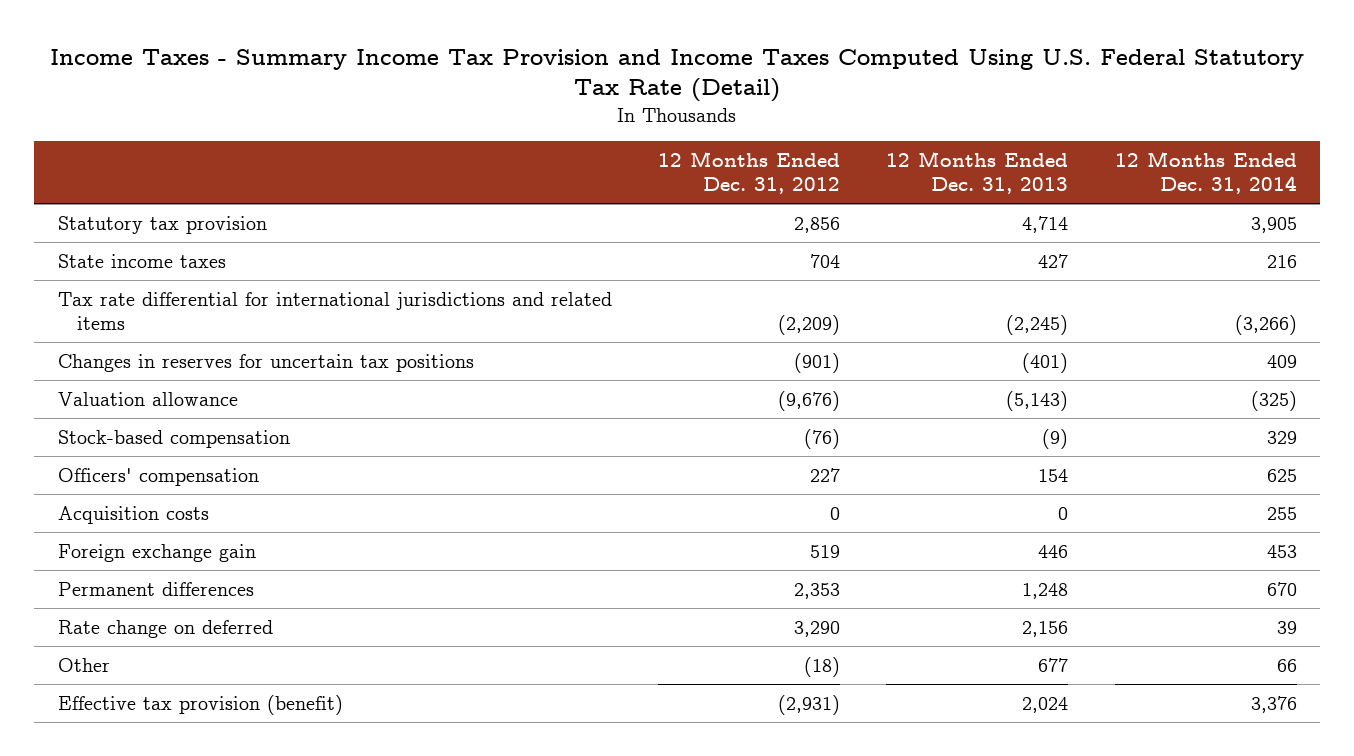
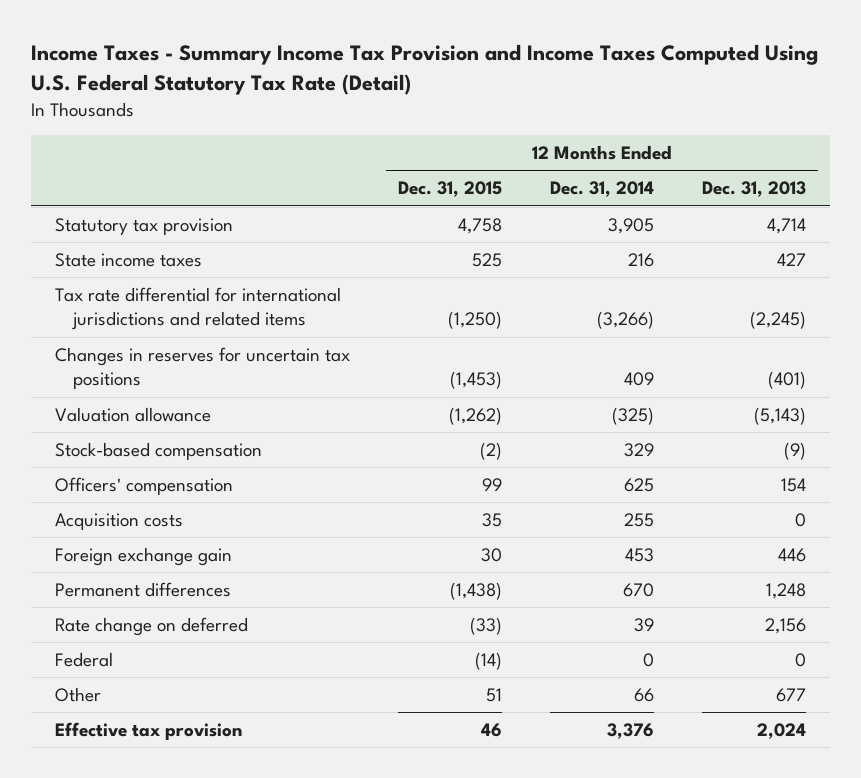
[657,151,840,194] 12 Months Ended Dec. 31, 2012 -> none
none -> [397,181,502,198] Dec. 31, 2015
none -> [54,651,113,667] Federal
[57,694,343,715] Effective tax provision (benefit) -> [54,721,242,740] Effective tax provision

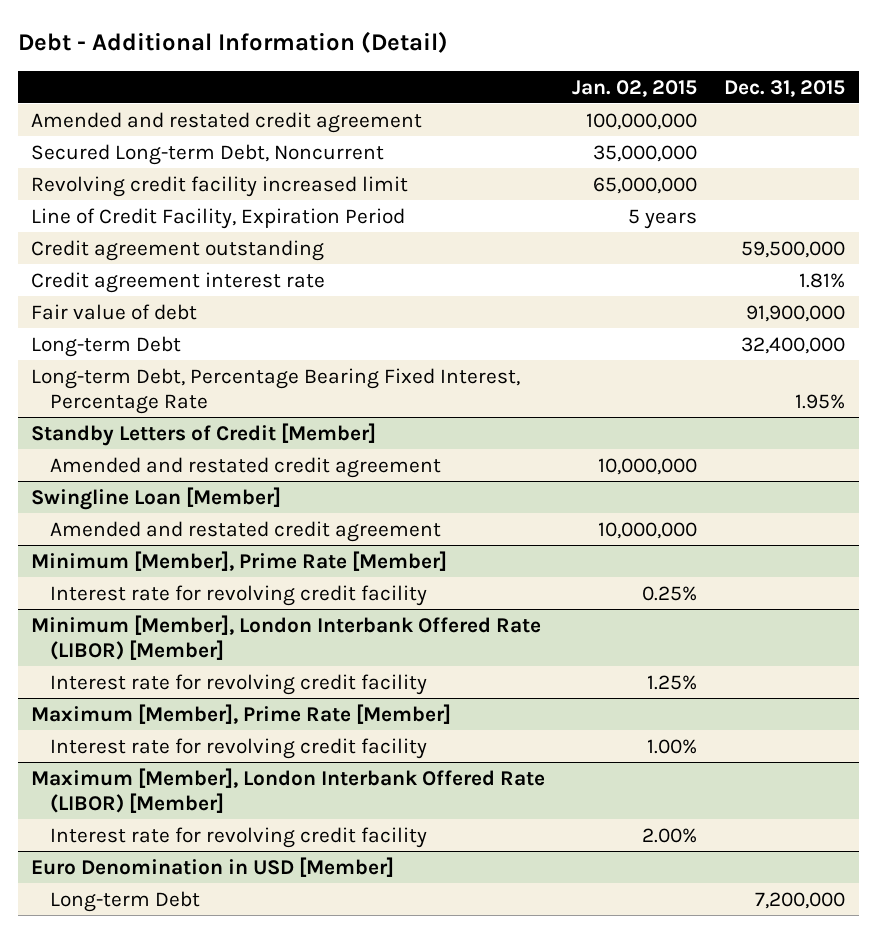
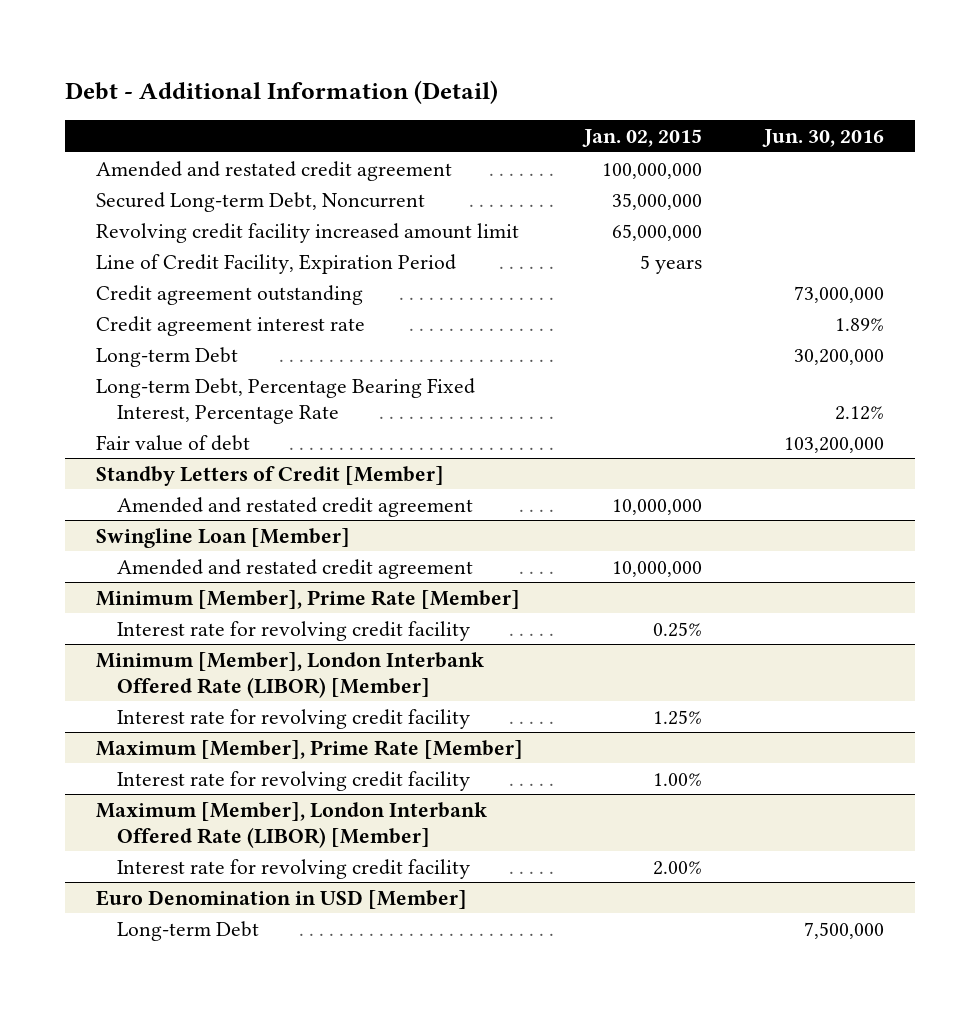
[724,79,846,97] Dec. 31, 2015 -> none
none -> [762,128,885,147] Jun. 30, 2016
[31,175,409,197] Revolving credit facility increased limit -> [95,222,519,243] Revolving credit facility increased amount limit
[31,303,198,320] Fair value of debt -> [95,434,250,451] Fair value of debt

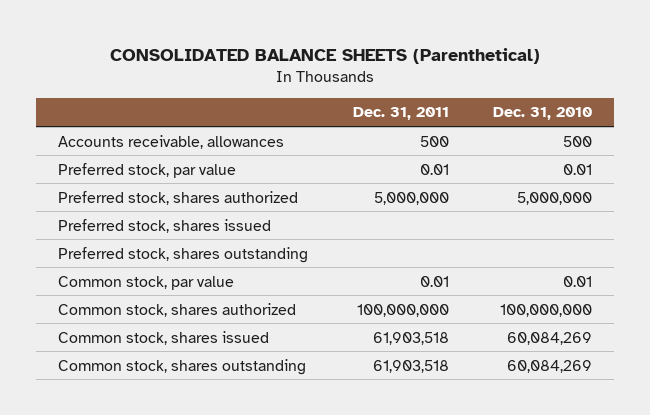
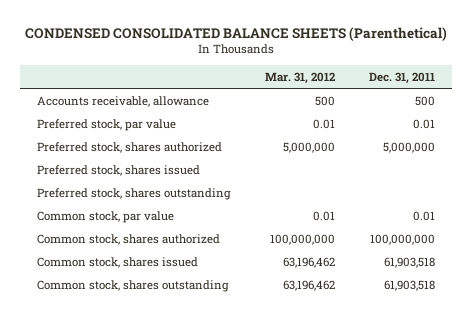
[110,47,541,64] CONSOLIDATED BALANCE SHEETS (Parenthetical) -> [25,26,448,41] CONDENSED CONSOLIDATED BALANCE SHEETS (Parenthetical)
[492,107,592,121] Dec. 31, 2010 -> none
none -> [264,71,335,84] Mar. 31, 2012
[58,134,285,149] Accounts receivable, allowances -> [37,95,210,107] Accounts receivable, allowance

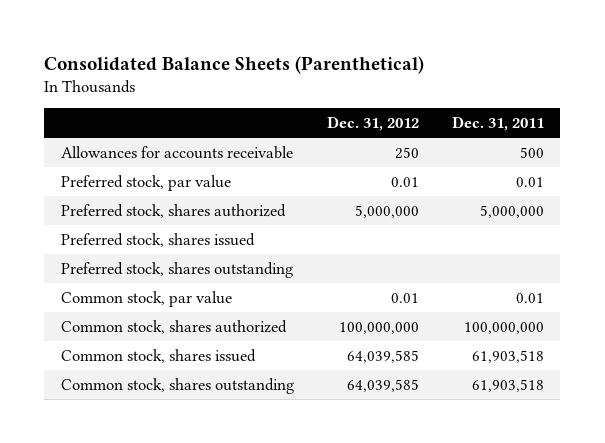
[25,26,448,41] CONDENSED CONSOLIDATED BALANCE SHEETS (Parenthetical) -> [44,55,425,74] Consolidated Balance Sheets (Parenthetical)
[264,71,335,84] Mar. 31, 2012 -> none
none -> [326,116,419,132] Dec. 31, 2012
[37,95,210,107] Accounts receivable, allowance -> [60,145,293,159] Allowances for accounts receivable

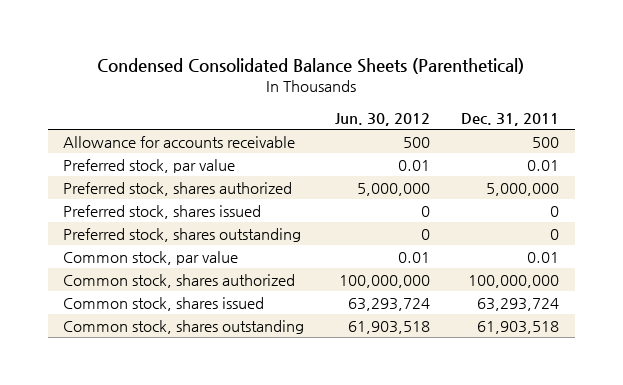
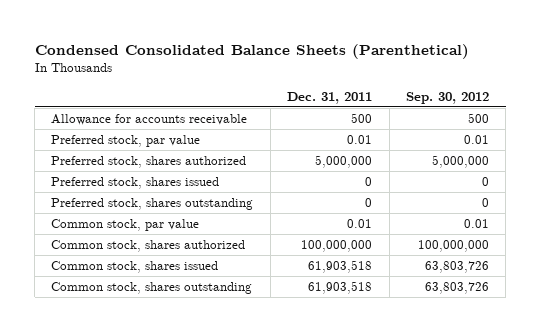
[335,113,431,127] Jun. 30, 2012 -> none
none -> [405,91,489,104] Sep. 30, 2012
[477,297,560,311] 63,293,724 -> [308,260,373,274] 61,903,518

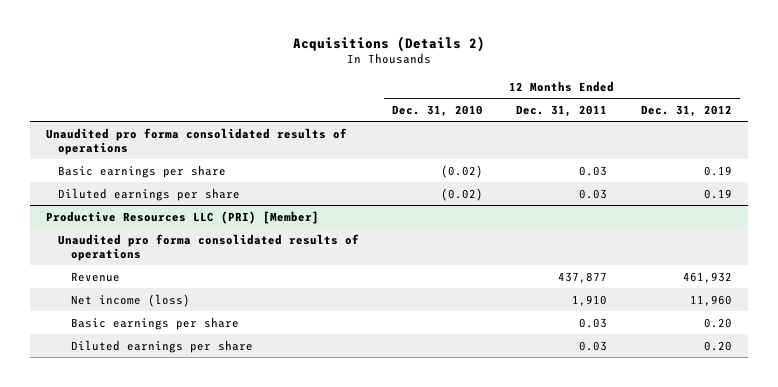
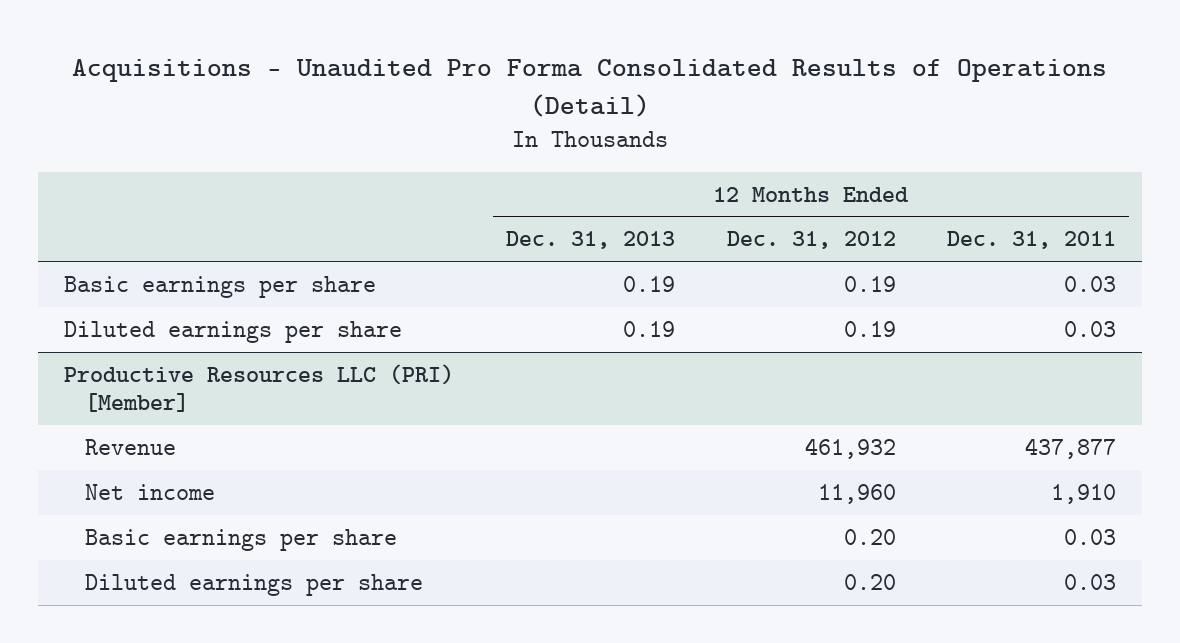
[292,35,485,52] Acquisitions (Details 2) -> [72,58,1108,118] Acquisitions - Unaudited Pro Forma Consolidated Results of Operations (Detail)
[392,104,484,117] Dec. 31, 2010 -> none
none -> [505,231,675,250] Dec. 31, 2013
[46,127,348,155] Unaudited pro forma consolidated results of operations -> none
[58,233,360,261] Unaudited pro forma consolidated results of operations -> none
[70,293,190,307] Net income (loss) -> [84,483,215,500] Net income

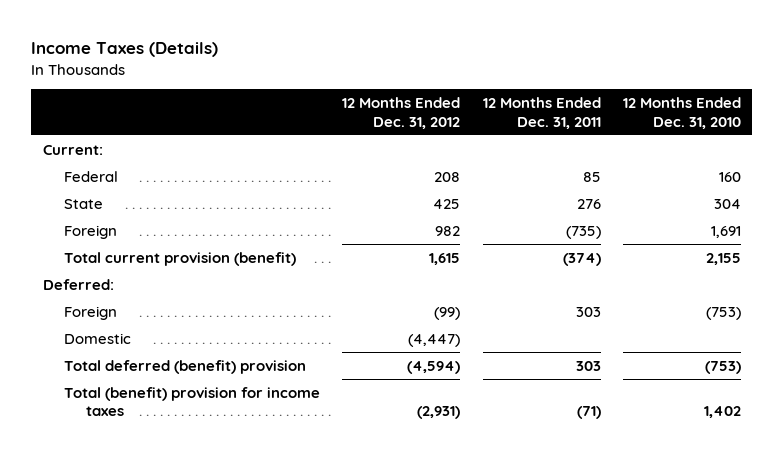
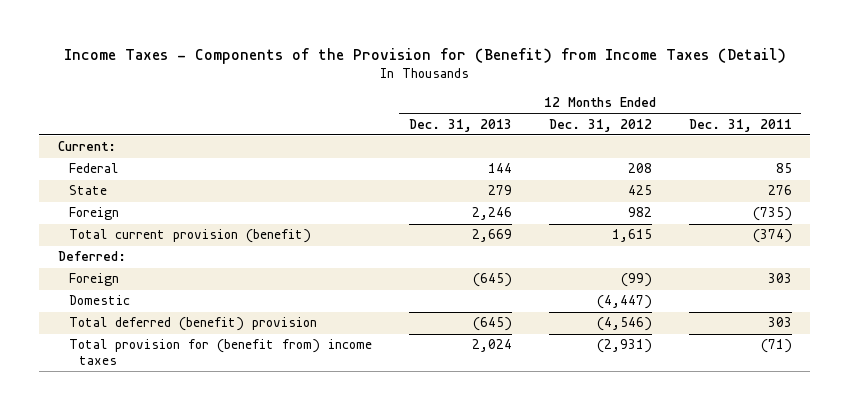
[31,42,219,58] Income Taxes (Details) -> [63,48,786,65] Income Taxes - Components of the Provision for (Benefit) from Income Taxes (Detail)
[623,97,742,129] 12 Months Ended Dec. 31, 2010 -> none
none -> [408,118,512,132] Dec. 31, 2013
[407,360,461,374] (4,594) -> [596,317,652,332] (4,546)
[64,386,321,417] Total (benefit) provision for income taxes -> [68,339,372,366] Total provision for (benefit from) income taxes

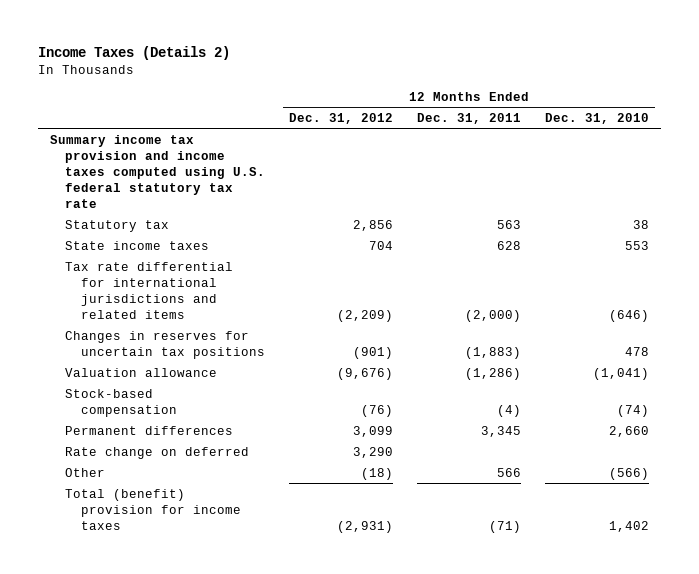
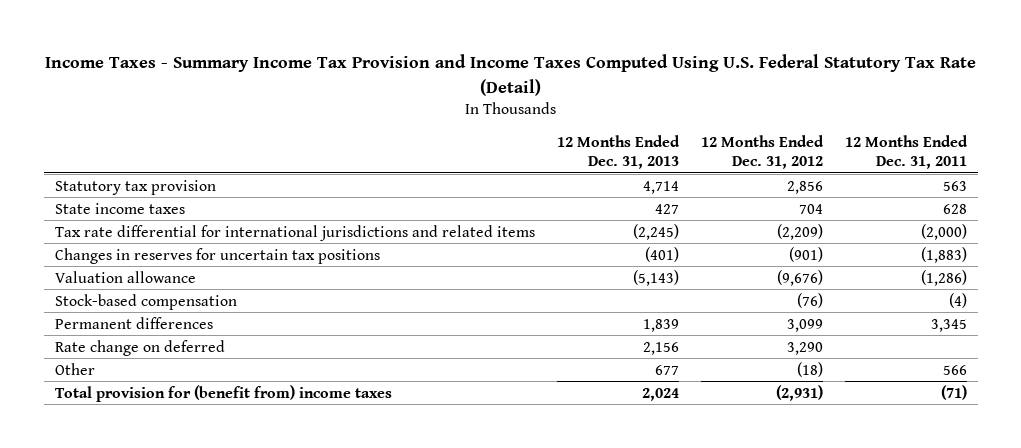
[37,46,230,61] Income Taxes (Details 2) -> [44,54,976,96] Income Taxes - Summary Income Tax Provision and Income Taxes Computed Using U.S. Federal Statutory Tax Rate (Detail)
[545,112,650,124] Dec. 31, 2010 -> none
none -> [556,134,680,170] 12 Months Ended Dec. 31, 2013
[49,134,266,208] Summary income tax provision and income taxes computed using U.S. federal statutory tax rate -> none
[65,219,170,232] Statutory tax -> [54,179,216,195] Statutory tax provision
[65,488,242,530] Total (benefit) provision for income taxes -> [54,384,392,402] Total provision for (benefit from) income taxes

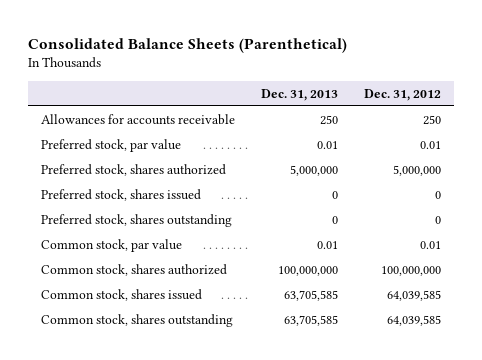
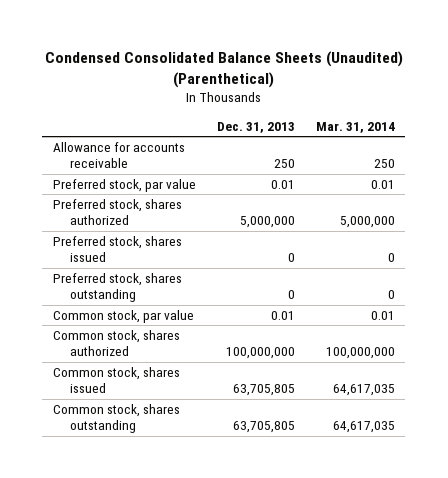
[28,37,348,53] Consolidated Balance Sheets (Parenthetical) -> [44,51,403,89] Condensed Consolidated Balance Sheets (Unaudited) (Parenthetical)
[364,88,442,101] Dec. 31, 2012 -> none
none -> [315,121,395,133] Mar. 31, 2014
[41,113,236,125] Allowances for accounts receivable -> [52,142,185,169] Allowance for accounts receivable
[284,289,339,301] 63,705,585 -> [232,384,295,397] 63,705,805
[284,314,339,326] 63,705,585 -> [232,421,295,434] 63,705,805

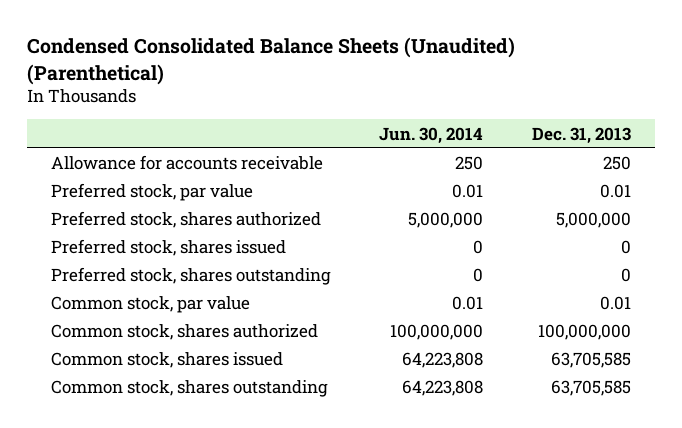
[315,121,395,133] Mar. 31, 2014 -> none
none -> [379,126,484,144] Jun. 30, 2014
[232,384,295,397] 63,705,805 -> [550,352,631,369] 63,705,585
[232,421,295,434] 63,705,805 -> [550,380,631,397] 63,705,585

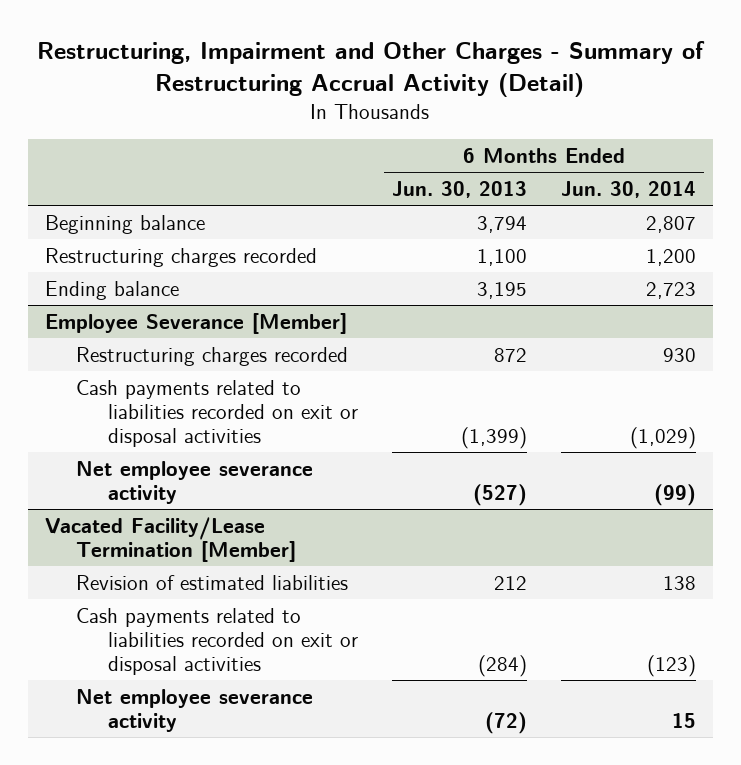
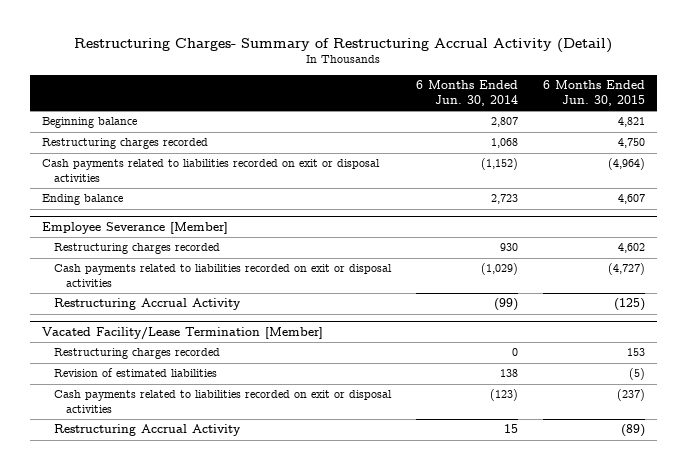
[37,41,706,98] Restructuring, Impairment and Other Charges - Summary of Restructuring Accrual Activity (Detail) -> [74,37,613,53] Restructuring Charges- Summary of Restructuring Accrual Activity (Detail)
[392,180,528,198] Jun. 30, 2013 -> none
none -> [542,80,645,106] 6 Months Ended Jun. 30, 2015
[645,248,696,266] 1,200 -> [490,138,518,149] 1,068
none -> [42,159,381,182] Cash payments related to liabilities recorded on exit or disposal activities
[76,460,314,504] Net employee severance activity -> [54,298,242,311] Restructuring Accrual Activity
none -> [54,348,221,360] Restructuring charges recorded
[76,688,314,732] Net employee severance activity -> [54,424,242,437] Restructuring Accrual Activity

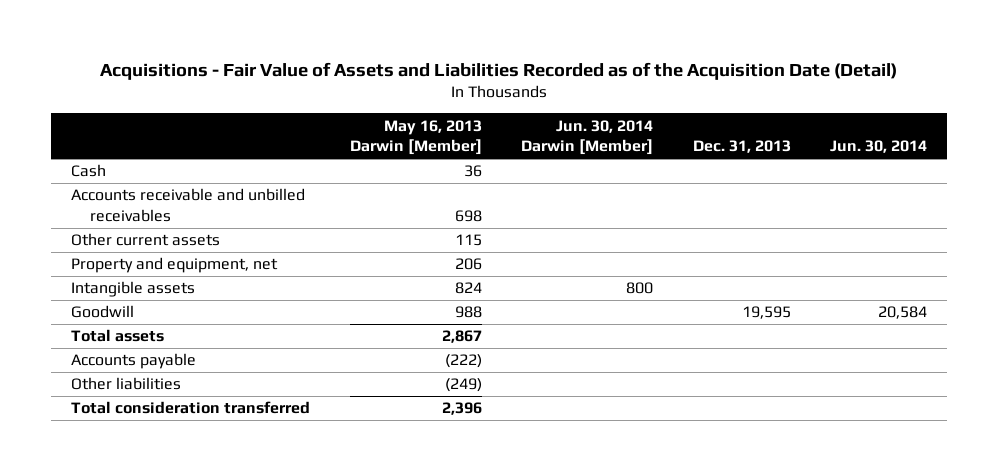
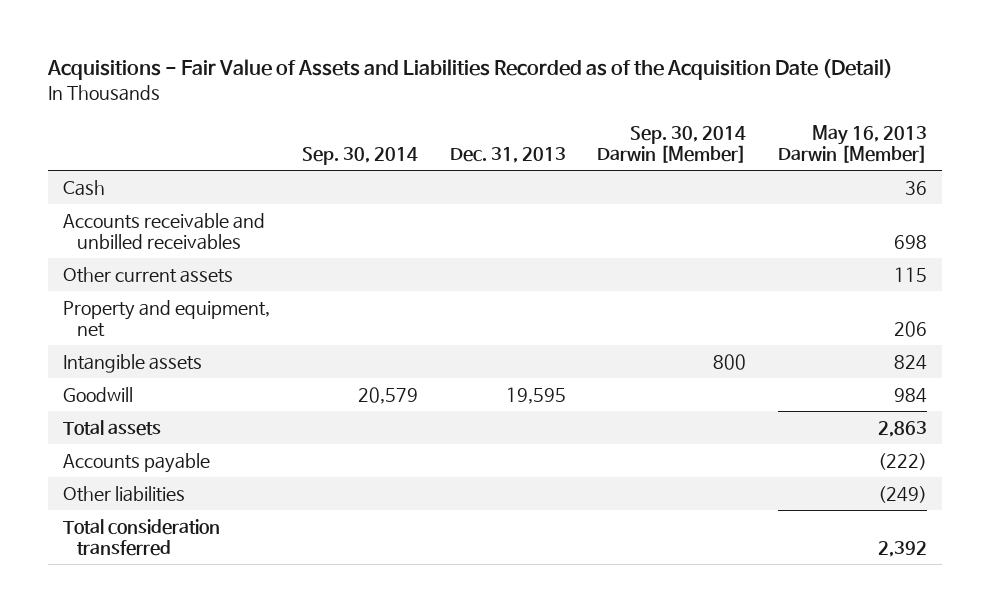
[521,119,654,156] Jun. 30, 2014 Darwin [Member] -> none
[830,140,928,154] Jun. 30, 2014 -> none
none -> [301,147,418,166] Sep. 30, 2014
none -> [597,125,747,164] Sep. 30, 2014 Darwin [Member]
[454,306,482,319] 988 -> [893,387,927,403] 984
[441,330,482,344] 2,867 -> [877,420,927,437] 2,863
[441,402,482,416] 2,396 -> [877,541,927,558] 2,392

